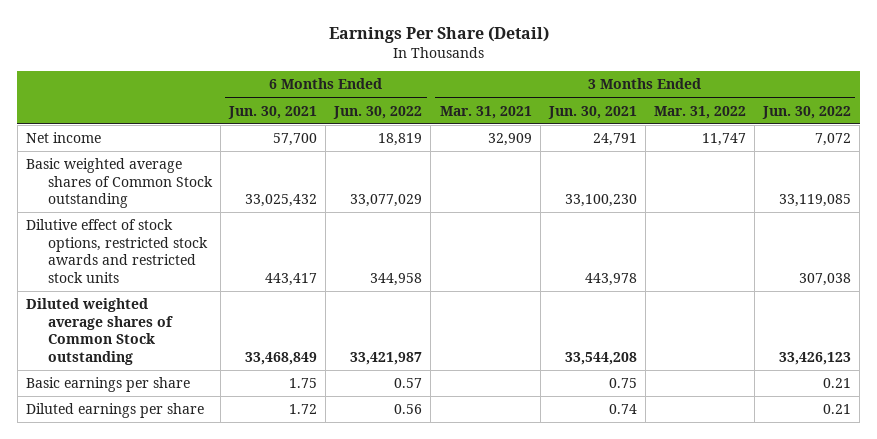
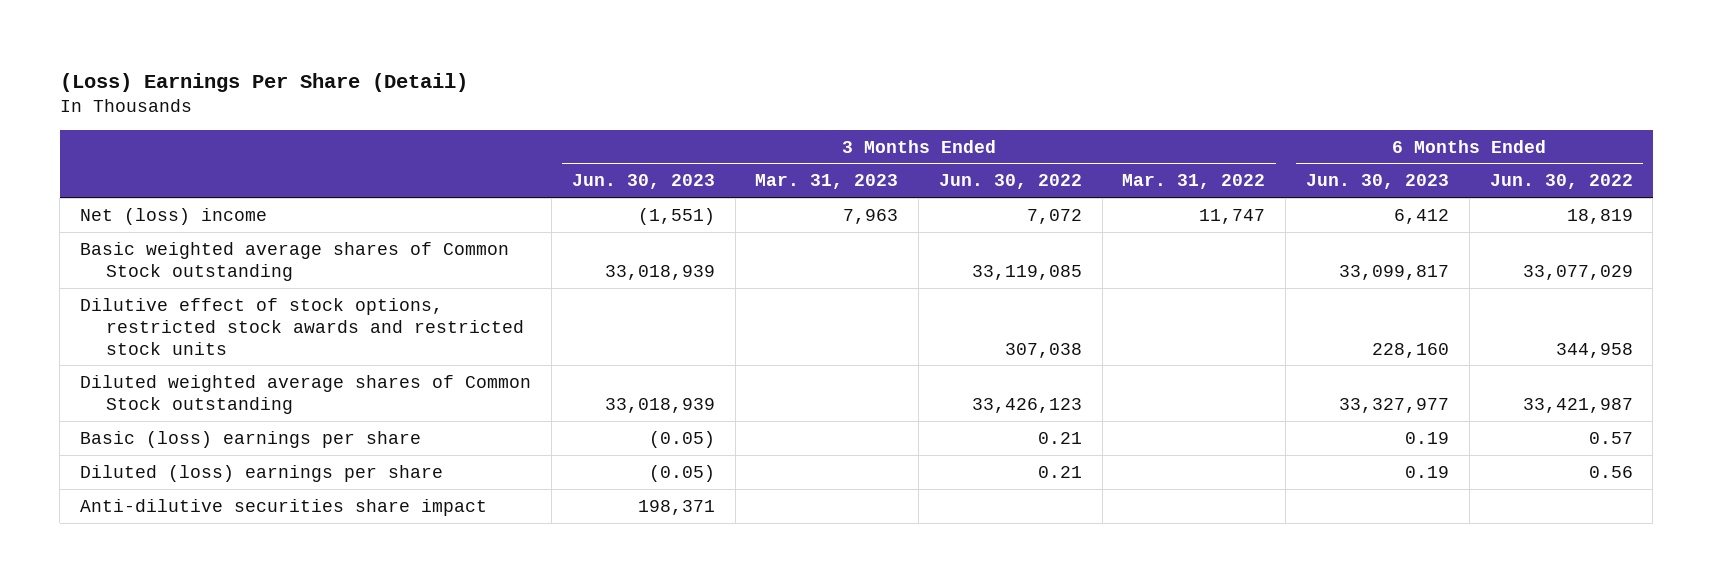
[328,25,549,43] Earnings Per Share (Detail) -> [59,72,468,92] (Loss) Earnings Per Share (Detail)
[228,105,318,119] Jun. 30, 2021 -> none
[439,105,532,119] Mar. 31, 2021 -> none
[547,105,637,119] Jun. 30, 2021 -> none
none -> [571,174,715,190] Jun. 30, 2023
none -> [755,174,899,190] Mar. 31, 2023
none -> [1306,174,1450,190] Jun. 30, 2023
[26,132,102,144] Net income -> [80,207,268,225] Net (loss) income
[26,377,191,393] Basic earnings per share -> [80,430,422,448] Basic (loss) earnings per share
[26,403,205,419] Diluted earnings per share -> [80,464,444,482] Diluted (loss) earnings per share
none -> [80,498,488,516] Anti-dilutive securities share impact

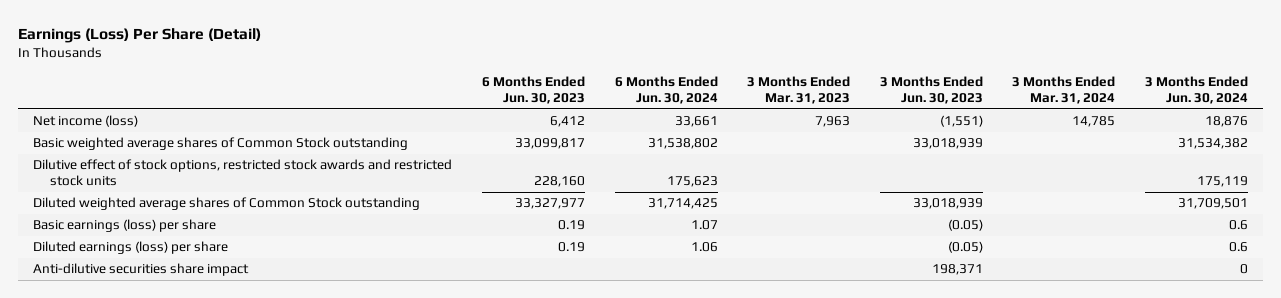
[59,72,468,92] (Loss) Earnings Per Share (Detail) -> [18,28,262,44] Earnings (Loss) Per Share (Detail)
[938,174,1082,190] Jun. 30, 2022 -> none
[1122,174,1266,190] Mar. 31, 2022 -> none
[1489,174,1633,190] Jun. 30, 2022 -> none
none -> [614,76,718,105] 6 Months Ended Jun. 30, 2024
none -> [1012,76,1116,105] 3 Months Ended Mar. 31, 2024
none -> [1144,76,1248,105] 3 Months Ended Jun. 30, 2024
[80,207,268,225] Net (loss) income -> [33,115,139,128] Net income (loss)
[80,430,422,448] Basic (loss) earnings per share -> [33,219,217,233] Basic earnings (loss) per share
[80,464,444,482] Diluted (loss) earnings per share -> [33,241,229,255] Diluted earnings (loss) per share

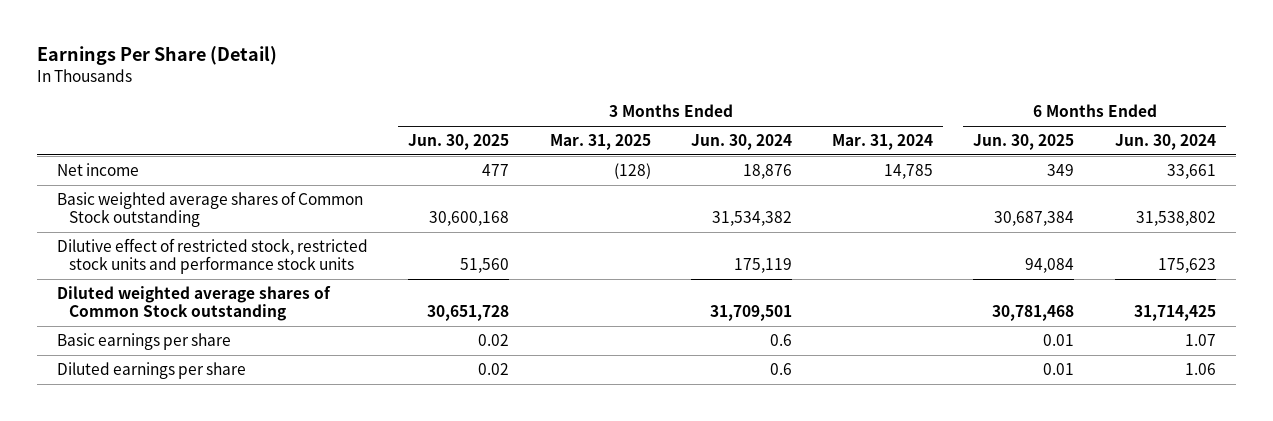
[18,28,262,44] Earnings (Loss) Per Share (Detail) -> [36,45,277,65] Earnings Per Share (Detail)
[481,76,585,105] 6 Months Ended Jun. 30, 2023 -> none
[747,76,851,105] 3 Months Ended Mar. 31, 2023 -> none
[879,76,983,105] 3 Months Ended Jun. 30, 2023 -> none
none -> [408,133,510,150] Jun. 30, 2025
none -> [549,133,651,150] Mar. 31, 2025
none -> [973,133,1075,150] Jun. 30, 2025
[33,115,139,128] Net income (loss) -> [57,162,140,176] Net income
[33,159,453,187] Dilutive effect of stock options, restricted stock awards and restricted stock units -> [57,237,369,275] Dilutive effect of restricted stock, restricted stock units and performance stock units
[33,263,250,277] Anti-dilutive securities share impact -> none
[33,219,217,233] Basic earnings (loss) per share -> [57,332,232,350] Basic earnings per share
[33,241,229,255] Diluted earnings (loss) per share -> [57,361,247,379] Diluted earnings per share

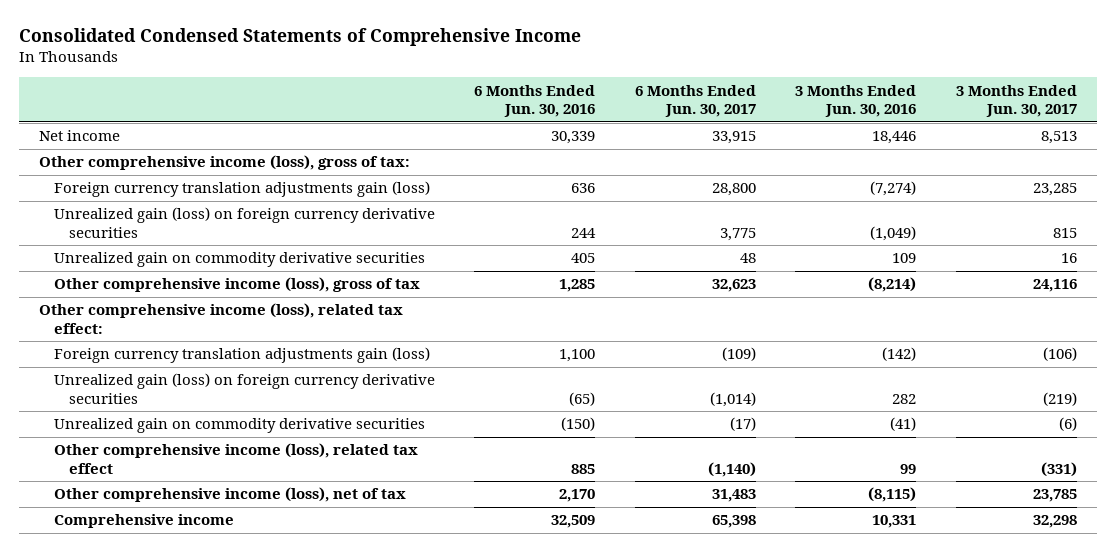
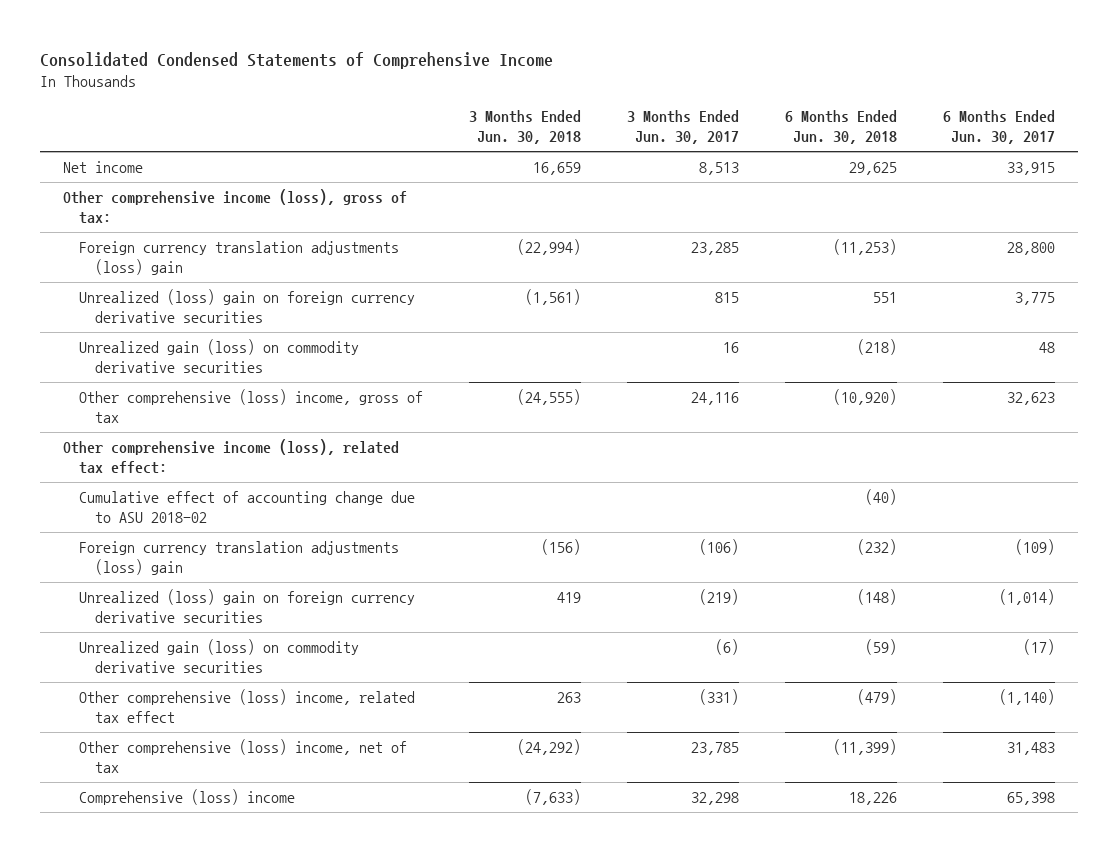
[474,84,596,118] 6 Months Ended Jun. 30, 2016 -> none
[795,84,917,118] 3 Months Ended Jun. 30, 2016 -> none
none -> [469,110,582,145] 3 Months Ended Jun. 30, 2018
none -> [785,110,898,145] 6 Months Ended Jun. 30, 2018
[53,181,430,198] Foreign currency translation adjustments gain (loss) -> [79,240,400,275] Foreign currency translation adjustments (loss) gain
[53,207,435,238] Unrealized gain (loss) on foreign currency derivative securities -> [79,288,416,323] Unrealized (loss) gain on foreign currency derivative securities
[53,252,425,268] Unrealized gain on commodity derivative securities -> [79,338,360,373] Unrealized gain (loss) on commodity derivative securities
[53,277,420,293] Other comprehensive income (loss), gross of tax -> [79,388,424,423] Other comprehensive (loss) income, gross of tax
none -> [79,490,416,523] Cumulative effect of accounting change due to ASU 2018-02
[53,347,430,364] Foreign currency translation adjustments gain (loss) -> [79,540,400,575] Foreign currency translation adjustments (loss) gain
[53,373,435,404] Unrealized gain (loss) on foreign currency derivative securities -> [79,588,416,623] Unrealized (loss) gain on foreign currency derivative securities
[53,418,425,434] Unrealized gain on commodity derivative securities -> [79,638,360,673] Unrealized gain (loss) on commodity derivative securities
[53,443,418,474] Other comprehensive income (loss), related tax effect -> [79,688,416,723] Other comprehensive (loss) income, related tax effect
[53,487,406,503] Other comprehensive income (loss), net of tax -> [79,738,408,773] Other comprehensive (loss) income, net of tax
[53,514,234,529] Comprehensive income -> [79,788,296,805] Comprehensive (loss) income

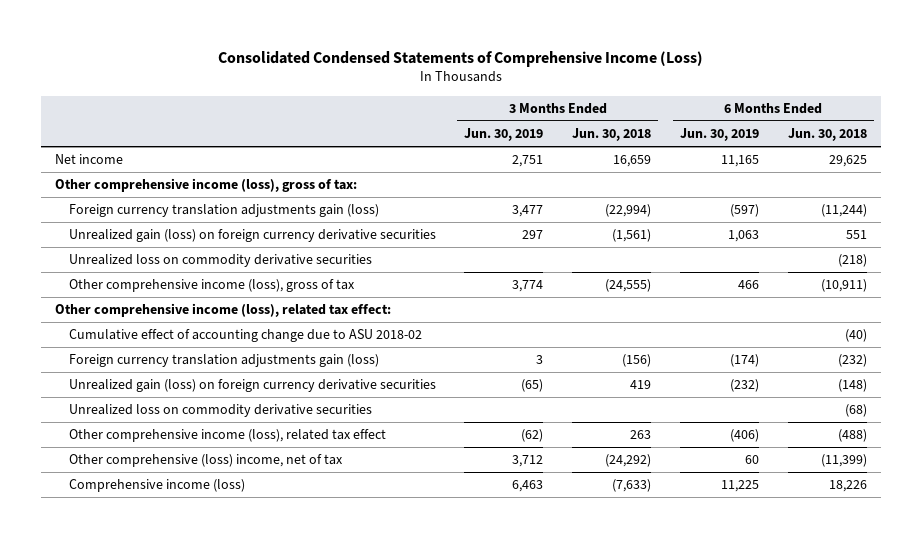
[40,51,554,69] Consolidated Condensed Statements of Comprehensive Income -> [217,50,703,67] Consolidated Condensed Statements of Comprehensive Income (Loss)
[627,110,740,145] 3 Months Ended Jun. 30, 2017 -> none
[942,110,1055,145] 6 Months Ended Jun. 30, 2017 -> none
none -> [464,128,544,142] Jun. 30, 2019
none -> [679,128,759,142] Jun. 30, 2019
[79,240,400,275] Foreign currency translation adjustments (loss) gain -> [68,204,379,218] Foreign currency translation adjustments gain (loss)
[833,238,898,255] (11,253) -> [820,204,867,218] (11,244)
[79,288,416,323] Unrealized (loss) gain on foreign currency derivative securities -> [68,229,436,243] Unrealized gain (loss) on foreign currency derivative securities
[79,338,360,373] Unrealized gain (loss) on commodity derivative securities -> [68,254,372,268] Unrealized loss on commodity derivative securities
[79,388,424,423] Other comprehensive (loss) income, gross of tax -> [68,279,355,293] Other comprehensive income (loss), gross of tax
[833,388,898,405] (10,920) -> [820,279,867,293] (10,911)
[79,540,400,575] Foreign currency translation adjustments (loss) gain -> [68,354,379,368] Foreign currency translation adjustments gain (loss)
[79,588,416,623] Unrealized (loss) gain on foreign currency derivative securities -> [68,379,436,393] Unrealized gain (loss) on foreign currency derivative securities
[79,638,360,673] Unrealized gain (loss) on commodity derivative securities -> [68,404,372,418] Unrealized loss on commodity derivative securities
[865,638,898,655] (59) -> [844,404,867,418] (68)
[79,688,416,723] Other comprehensive (loss) income, related tax effect -> [68,429,386,443] Other comprehensive income (loss), related tax effect
[857,688,898,705] (479) -> [837,429,867,443] (488)
[79,788,296,805] Comprehensive (loss) income -> [68,479,245,493] Comprehensive income (loss)

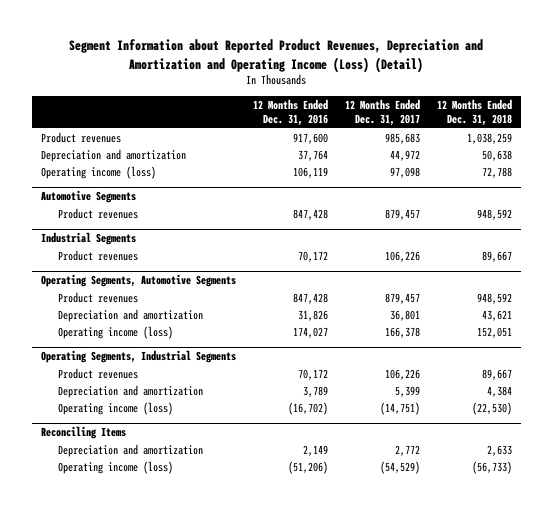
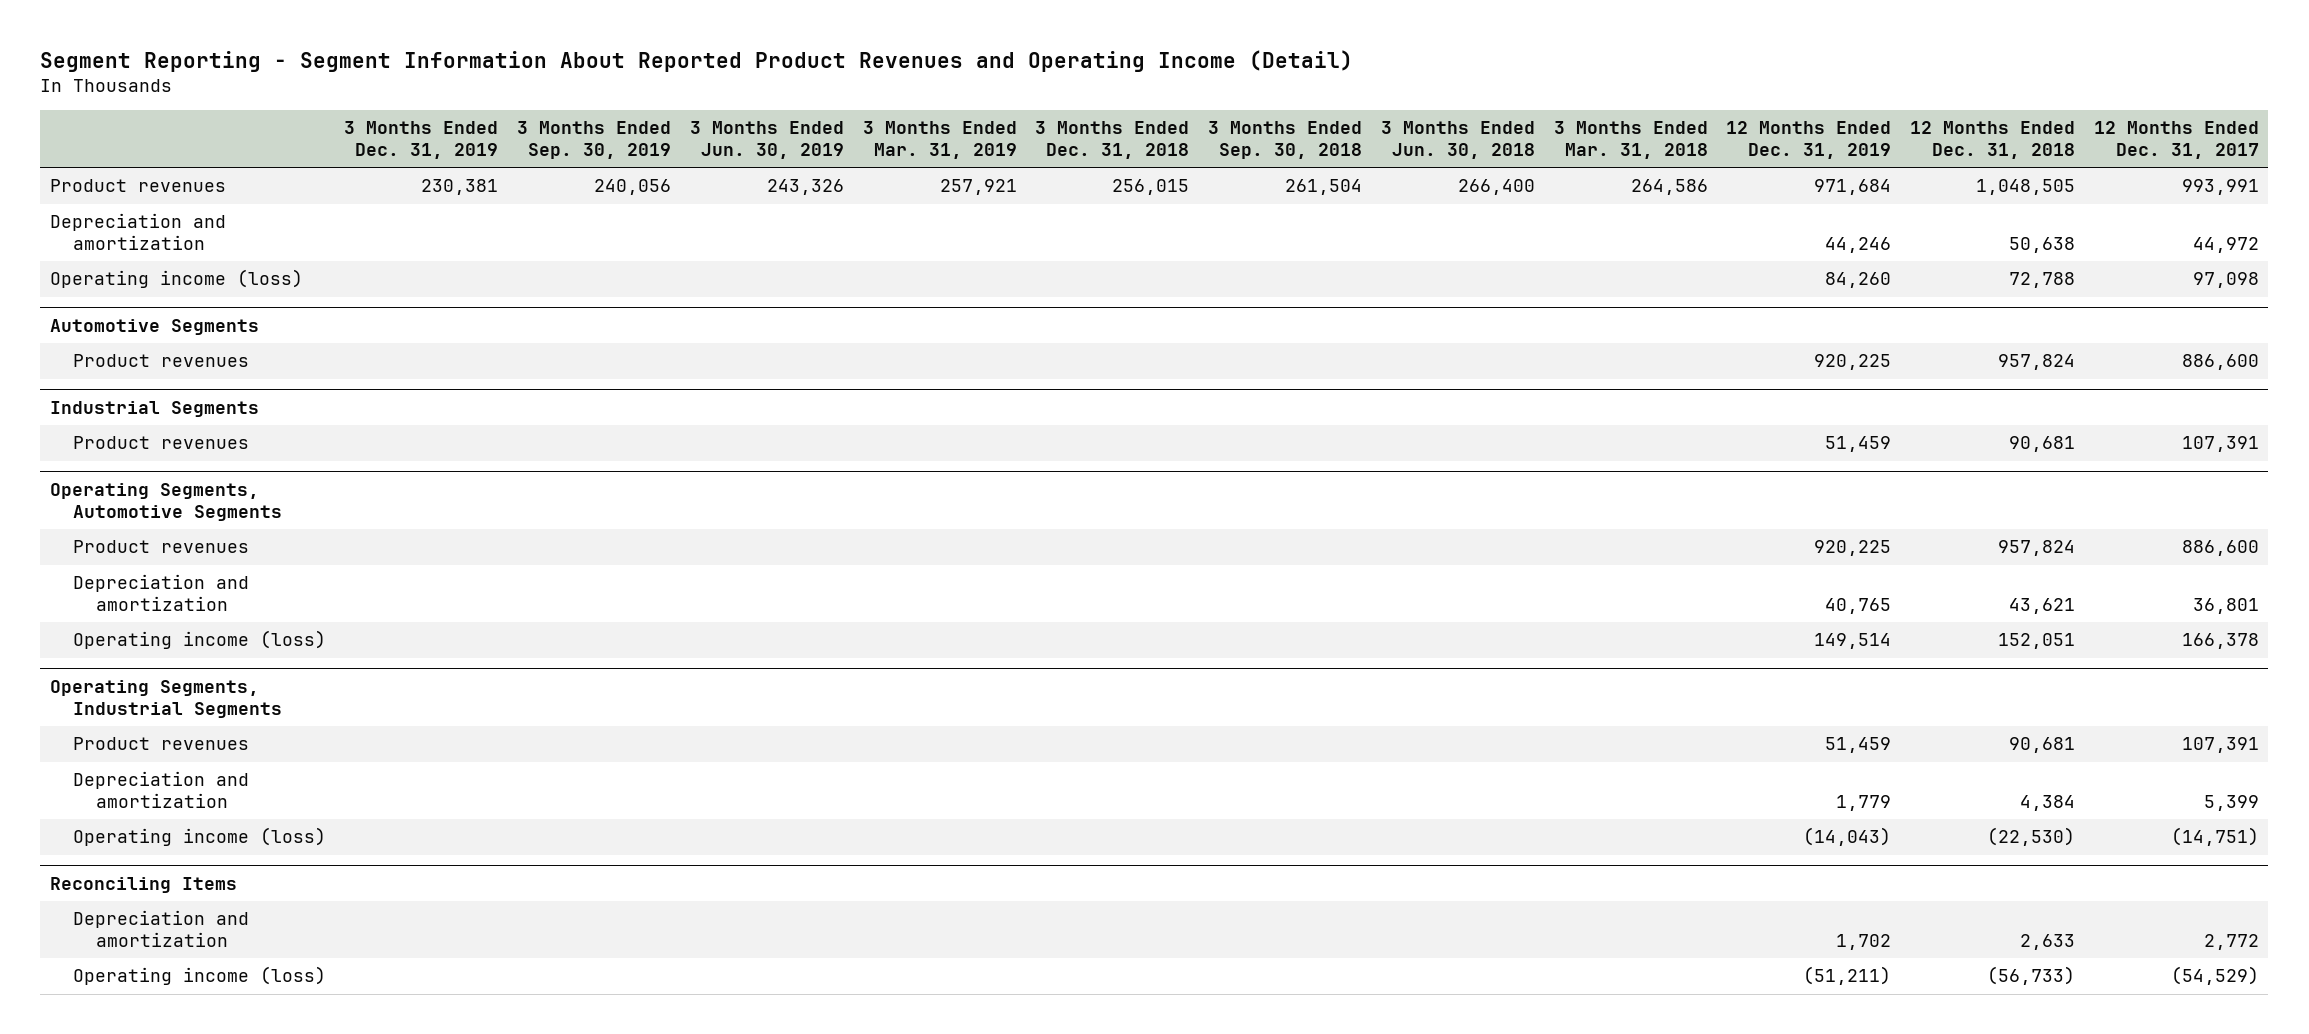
[69,39,484,73] Segment Information about Reported Product Revenues, Depreciation and Amortization and Operating Income (Loss) (Detail) -> [40,49,1354,72] Segment Reporting - Segment Information About Reported Product Revenues and Operating Income (Detail)
[252,98,328,127] 12 Months Ended Dec. 31, 2016 -> none
none -> [344,121,499,159] 3 Months Ended Dec. 31, 2019
none -> [517,121,672,159] 3 Months Ended Sep. 30, 2019
none -> [689,121,844,159] 3 Months Ended Jun. 30, 2019
none -> [862,121,1017,159] 3 Months Ended Mar. 31, 2019
none -> [1035,121,1190,159] 3 Months Ended Dec. 31, 2018
none -> [1208,121,1363,159] 3 Months Ended Sep. 30, 2018
none -> [1380,121,1535,159] 3 Months Ended Jun. 30, 2018
none -> [1553,121,1708,159] 3 Months Ended Mar. 31, 2018
none -> [1726,121,1892,159] 12 Months Ended Dec. 31, 2019
[385,132,421,144] 985,683 -> [2182,179,2260,196] 993,991
[467,132,513,144] 1,038,259 -> [1976,179,2076,196] 1,048,505
[385,208,421,220] 879,457 -> [2182,354,2260,371] 886,600
[477,208,513,220] 948,592 -> [1998,354,2076,371] 957,824
[385,250,421,262] 106,226 -> [2182,436,2260,453] 107,391
[482,250,513,262] 89,667 -> [2009,436,2076,453] 90,681
[385,292,421,304] 879,457 -> [2182,540,2260,557] 886,600
[477,292,513,304] 948,592 -> [1998,540,2076,557] 957,824
[385,368,421,380] 106,226 -> [2182,737,2260,754] 107,391
[482,368,513,380] 89,667 -> [2009,737,2076,754] 90,681

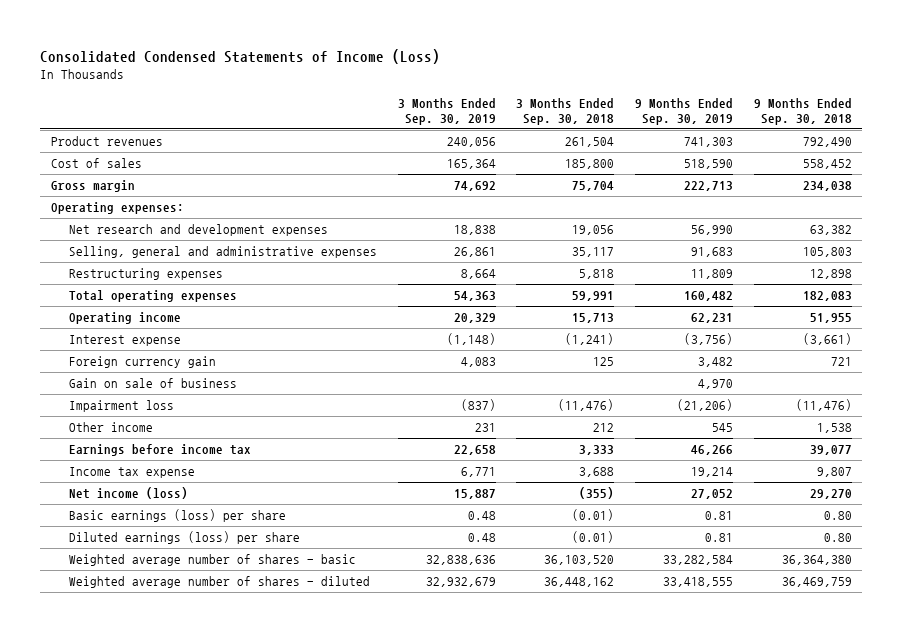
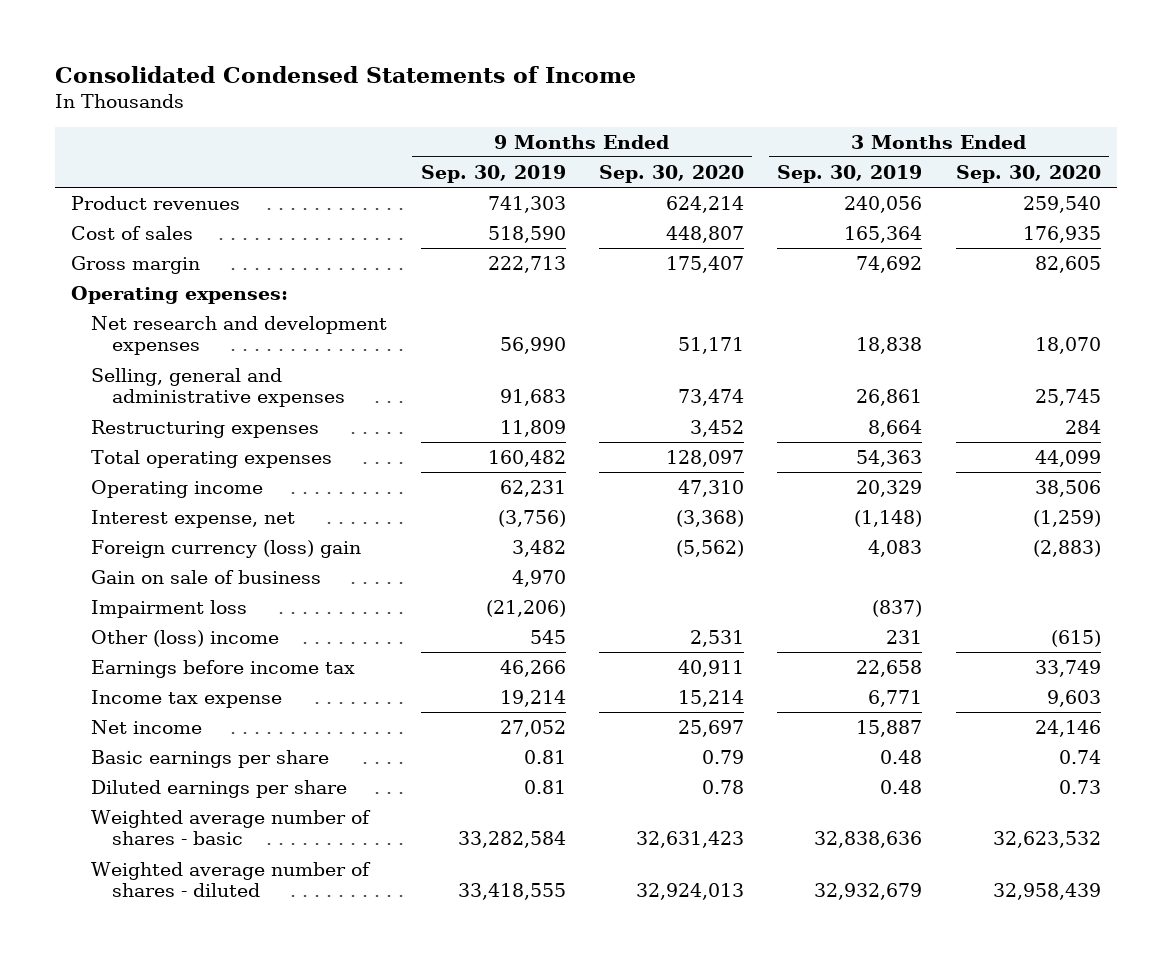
[40,48,441,64] Consolidated Condensed Statements of Income (Loss) -> [54,66,636,84] Consolidated Condensed Statements of Income
[516,97,615,126] 3 Months Ended Sep. 30, 2018 -> none
[753,97,852,126] 9 Months Ended Sep. 30, 2018 -> none
none -> [598,164,744,183] Sep. 30, 2020
none -> [955,164,1101,183] Sep. 30, 2020
[68,335,181,347] Interest expense -> [91,509,296,528] Interest expense, net
[68,356,216,369] Foreign currency gain -> [91,539,362,558] Foreign currency (loss) gain
[68,422,153,433] Other income -> [91,629,280,647] Other (loss) income
[68,487,188,500] Net income (loss) -> [91,719,203,734] Net income
[68,509,286,523] Basic earnings (loss) per share -> [91,749,330,768] Basic earnings per share
[68,531,300,545] Diluted earnings (loss) per share -> [91,779,348,798] Diluted earnings per share

